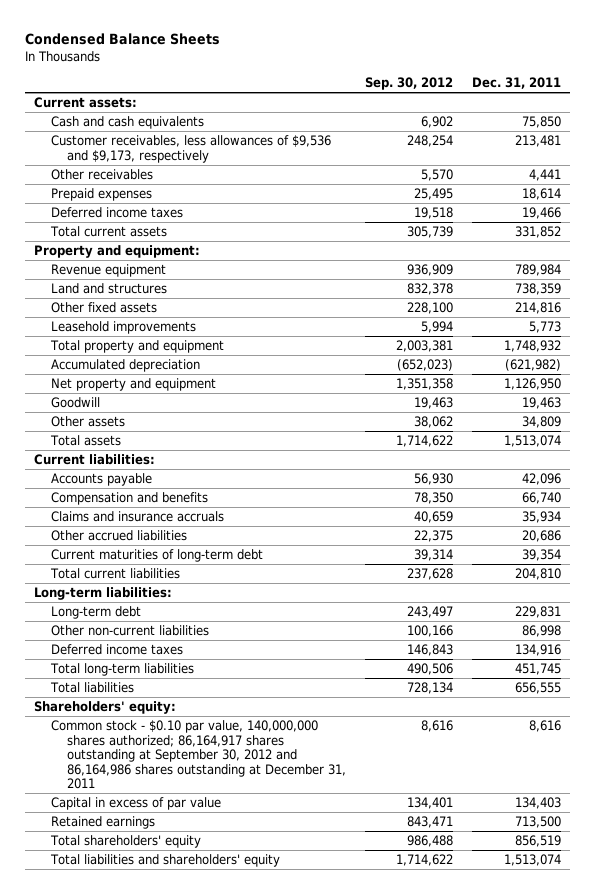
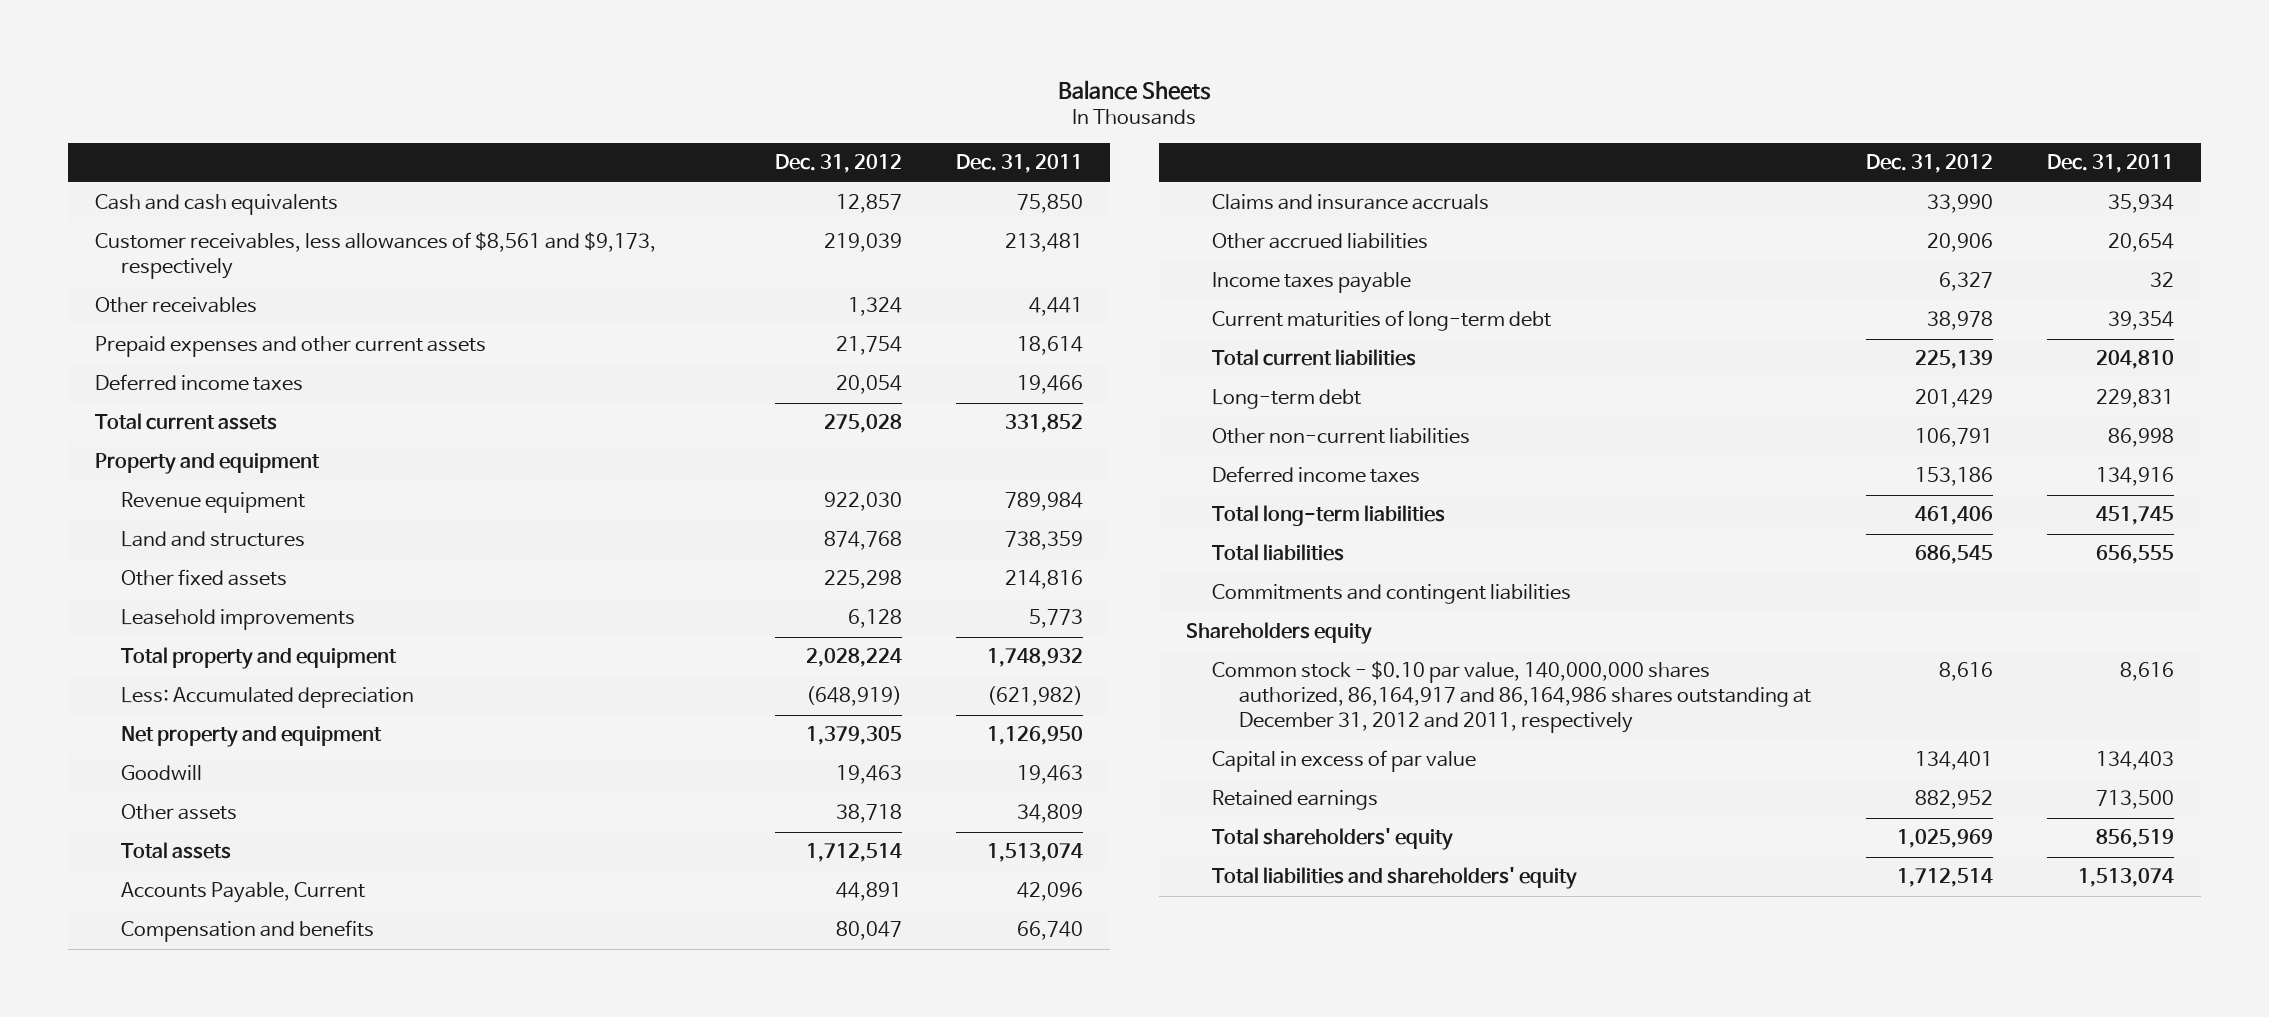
[24,33,220,46] Condensed Balance Sheets -> [1058,79,1212,100] Balance Sheets
[364,77,453,91] Sep. 30, 2012 -> none
none -> [774,154,902,174] Dec. 31, 2012
[34,97,138,109] Current assets: -> none
[50,135,331,163] Customer receivables, less allowances of $9,536 and $9,173, respectively -> [94,232,656,280] Customer receivables, less allowances of $8,561 and $9,173, respectively
[50,188,152,202] Prepaid expenses -> [94,336,486,358] Prepaid expenses and other current assets
[34,245,201,259] Property and equipment: -> [94,453,320,475] Property and equipment
[50,359,200,373] Accumulated depreciation -> [121,687,415,709] Less: Accumulated depreciation
[34,454,156,466] Current liabilities: -> none
[50,473,152,487] Accounts payable -> [121,882,366,904] Accounts Payable, Current
[521,530,561,543] 20,686 -> [2108,233,2175,253] 20,654
none -> [1212,272,1412,294] Income taxes payable
[34,587,173,601] Long-term liabilities: -> none
none -> [1212,584,1572,605] Commitments and contingent liabilities
[34,701,177,715] Shareholders' equity: -> [1185,622,1372,645] Shareholders equity
[50,720,346,789] Common stock - $0.10 par value, 140,000,000 shares authorized; 86,164,917 shares outstanding at September 30, 2012 and 86,164,986 shares outstanding at December 31, 2011 -> [1212,661,1812,734] Common stock - $0.10 par value, 140,000,000 shares authorized, 86,164,917 and 86,164,986 shares outstanding at December 31, 2012 and 2011, respectively

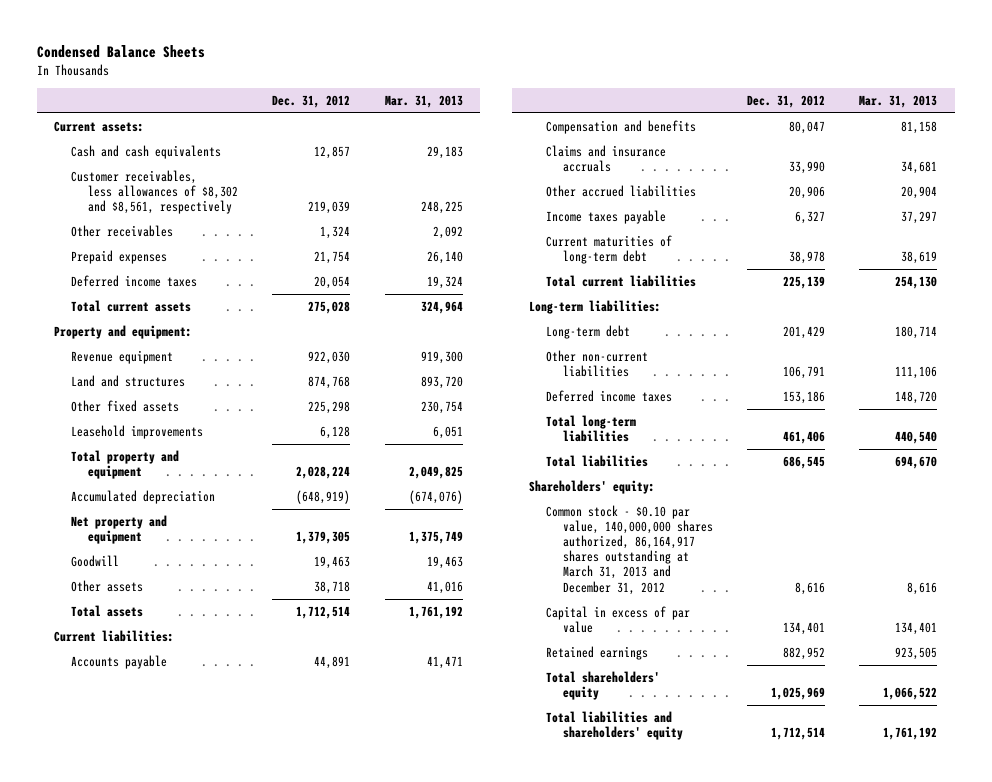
[1058,79,1212,100] Balance Sheets -> [37,45,206,59] Condensed Balance Sheets
[956,154,1084,174] Dec. 31, 2011 -> none
none -> [384,94,463,108] Mar. 31, 2013
none -> [54,121,145,133] Current assets:
[94,232,656,280] Customer receivables, less allowances of $8,561 and $9,173, respectively -> [71,170,239,215] Customer receivables, less allowances of $8,302 and $8,561, respectively
[94,336,486,358] Prepaid expenses and other current assets -> [71,250,168,265] Prepaid expenses
[94,453,320,475] Property and equipment -> [54,325,193,340] Property and equipment:
[121,687,415,709] Less: Accumulated depreciation -> [71,490,216,505] Accumulated depreciation
none -> [54,630,175,643] Current liabilities:
[121,882,366,904] Accounts Payable, Current -> [71,655,168,670] Accounts payable
none -> [529,300,662,315] Long-term liabilities:
[1212,584,1572,605] Commitments and contingent liabilities -> none
[1185,622,1372,645] Shareholders equity -> [529,480,656,495] Shareholders' equity:
[1212,661,1812,734] Common stock - $0.10 par value, 140,000,000 shares authorized, 86,164,917 and 86,164,986 shares outstanding at December 31, 2012 and 2011, respectively -> [546,505,713,595] Common stock - $0.10 par value, 140,000,000 shares authorized, 86,164,917 shares outstanding at March 31, 2013 and December 31, 2012

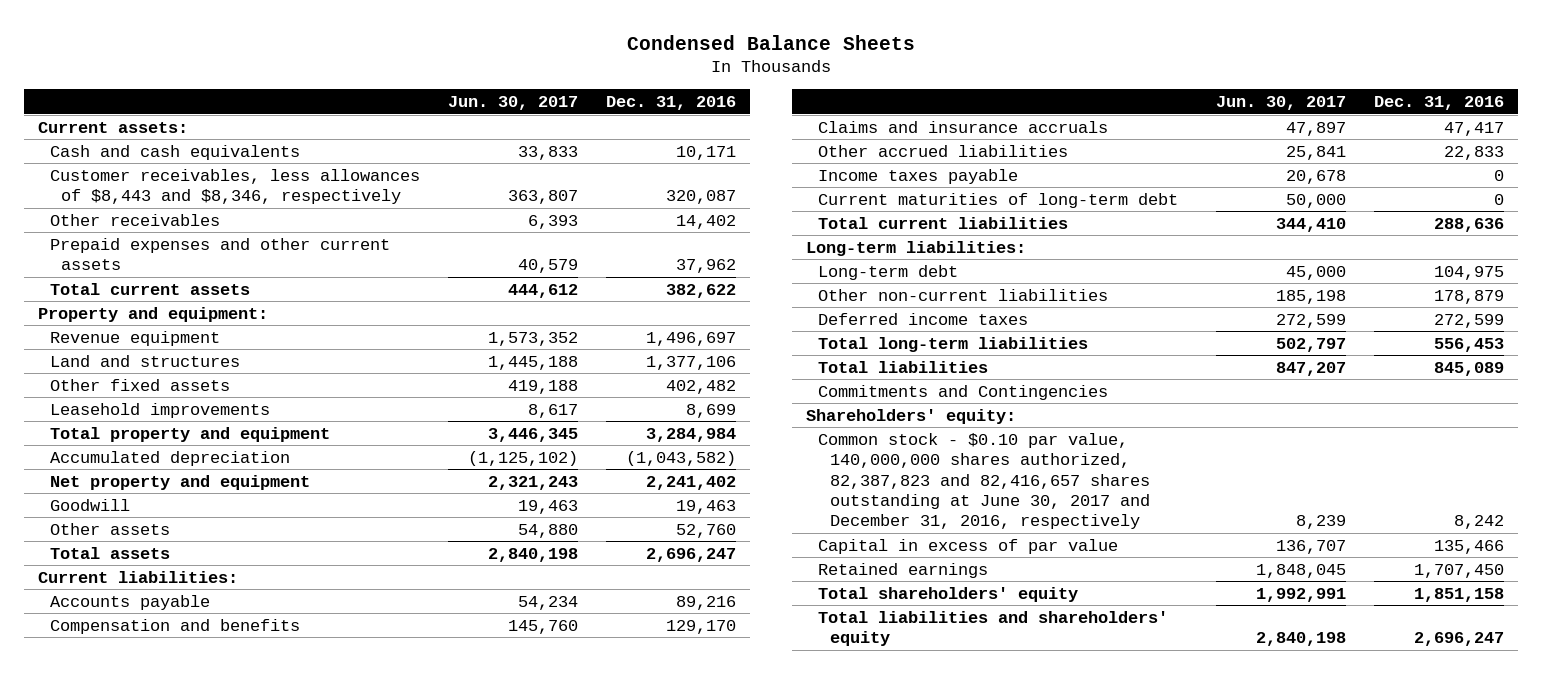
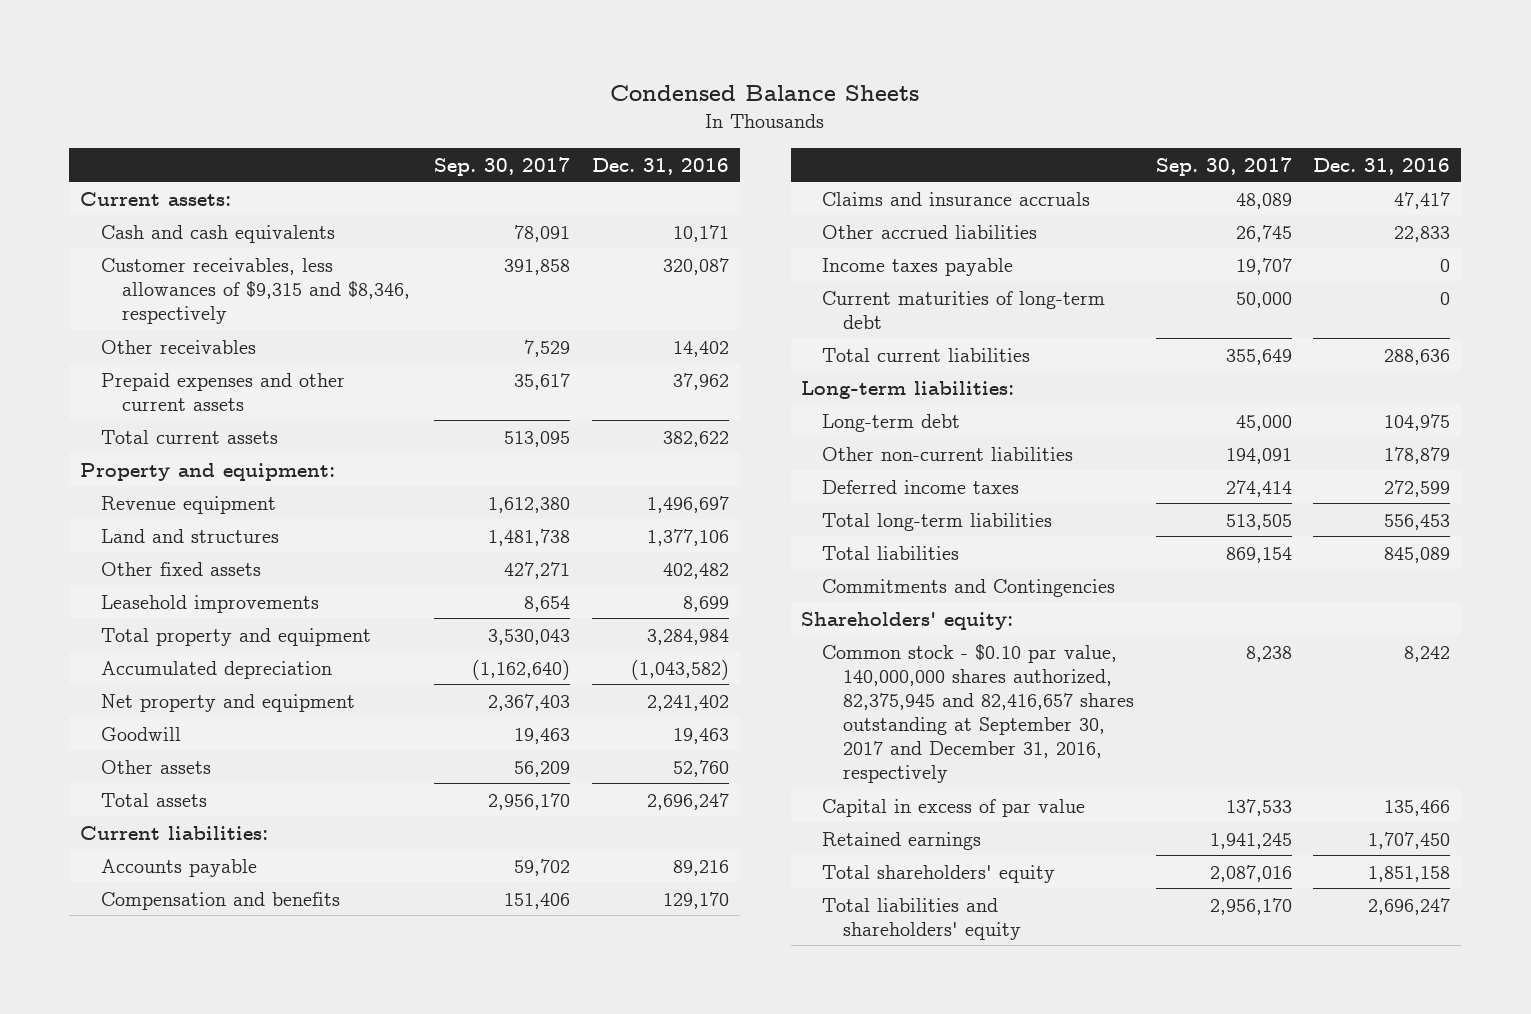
[447,95,578,110] Jun. 30, 2017 -> none
none -> [434,156,571,176] Sep. 30, 2017
[49,168,420,205] Customer receivables, less allowances of $8,443 and $8,346, respectively -> [100,257,410,324] Customer receivables, less allowances of $9,315 and $8,346, respectively
[817,432,1150,530] Common stock - $0.10 par value, 140,000,000 shares authorized, 82,387,823 and 82,416,657 shares outstanding at June 30, 2017 and December 31, 2016, respectively -> [822,643,1134,784] Common stock - $0.10 par value, 140,000,000 shares authorized, 82,375,945 and 82,416,657 shares outstanding at September 30, 2017 and December 31, 2016, respectively

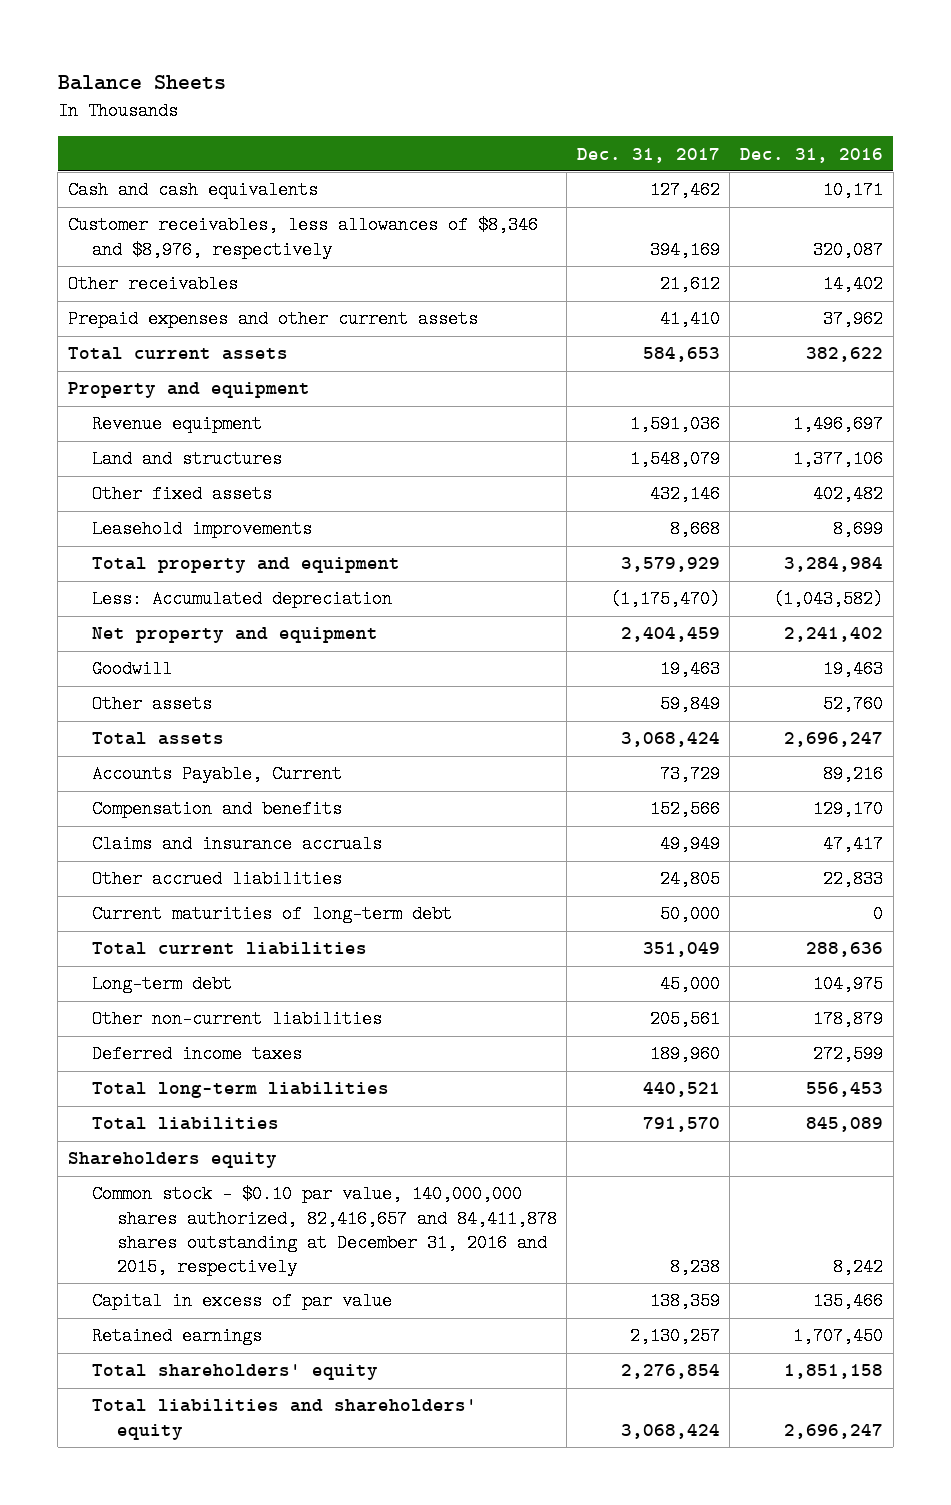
[610,84,920,101] Condensed Balance Sheets -> [57,75,226,91] Balance Sheets
[434,156,571,176] Sep. 30, 2017 -> none
none -> [576,147,720,163] Dec. 31, 2017
[80,191,232,206] Current assets: -> none
[100,257,410,324] Customer receivables, less allowances of $9,315 and $8,346, respectively -> [68,216,539,259] Customer receivables, less allowances of $8,346 and $8,976, respectively
[80,462,336,481] Property and equipment: -> [68,382,311,399] Property and equipment
[100,660,332,679] Accumulated depreciation -> [92,590,393,609] Less: Accumulated depreciation
[80,825,269,840] Current liabilities: -> none
[100,858,257,877] Accounts payable -> [92,765,343,784] Accounts Payable, Current
[822,257,1014,276] Income taxes payable -> none
[801,380,1015,399] Long-term liabilities: -> none
[822,578,1116,597] Commitments and Contingencies -> none
[801,611,1014,630] Shareholders' equity: -> [68,1152,278,1169] Shareholders equity
[822,643,1134,784] Common stock - $0.10 par value, 140,000,000 shares authorized, 82,375,945 and 82,416,657 shares outstanding at September 30, 2017 and December 31, 2016, respectively -> [92,1185,557,1277] Common stock - $0.10 par value, 140,000,000 shares authorized, 82,416,657 and 84,411,878 shares outstanding at December 31, 2016 and 2015, respectively

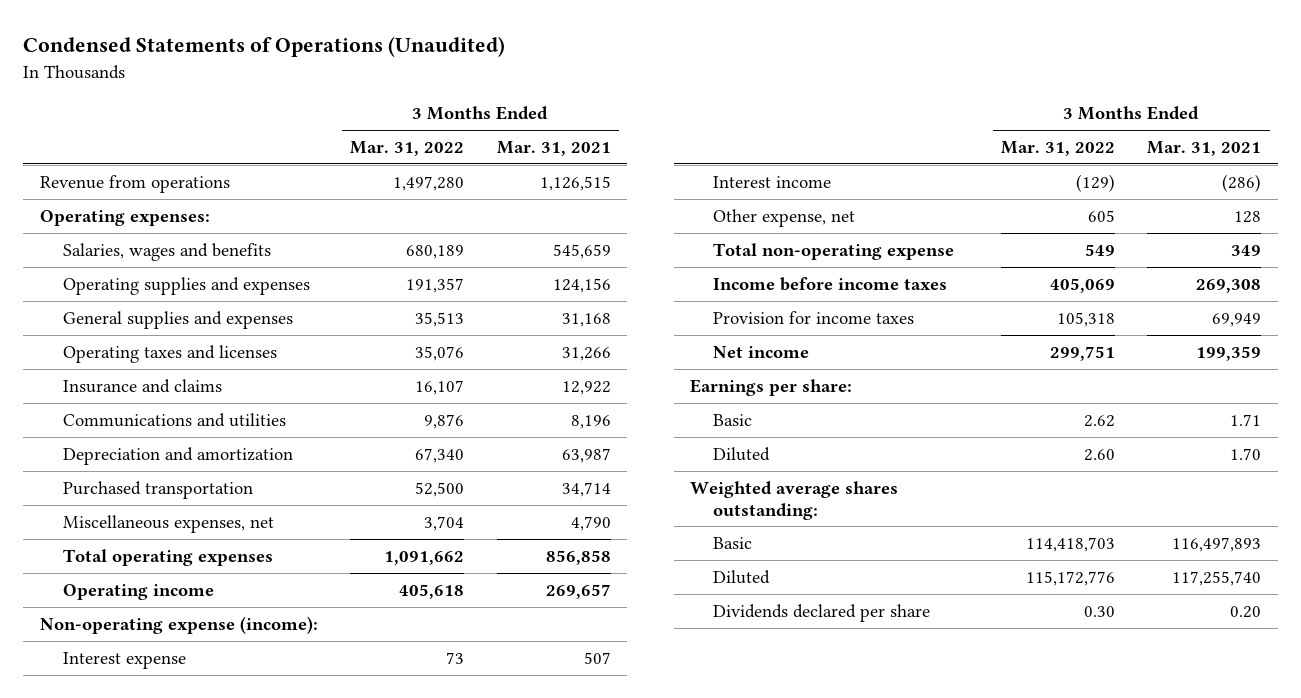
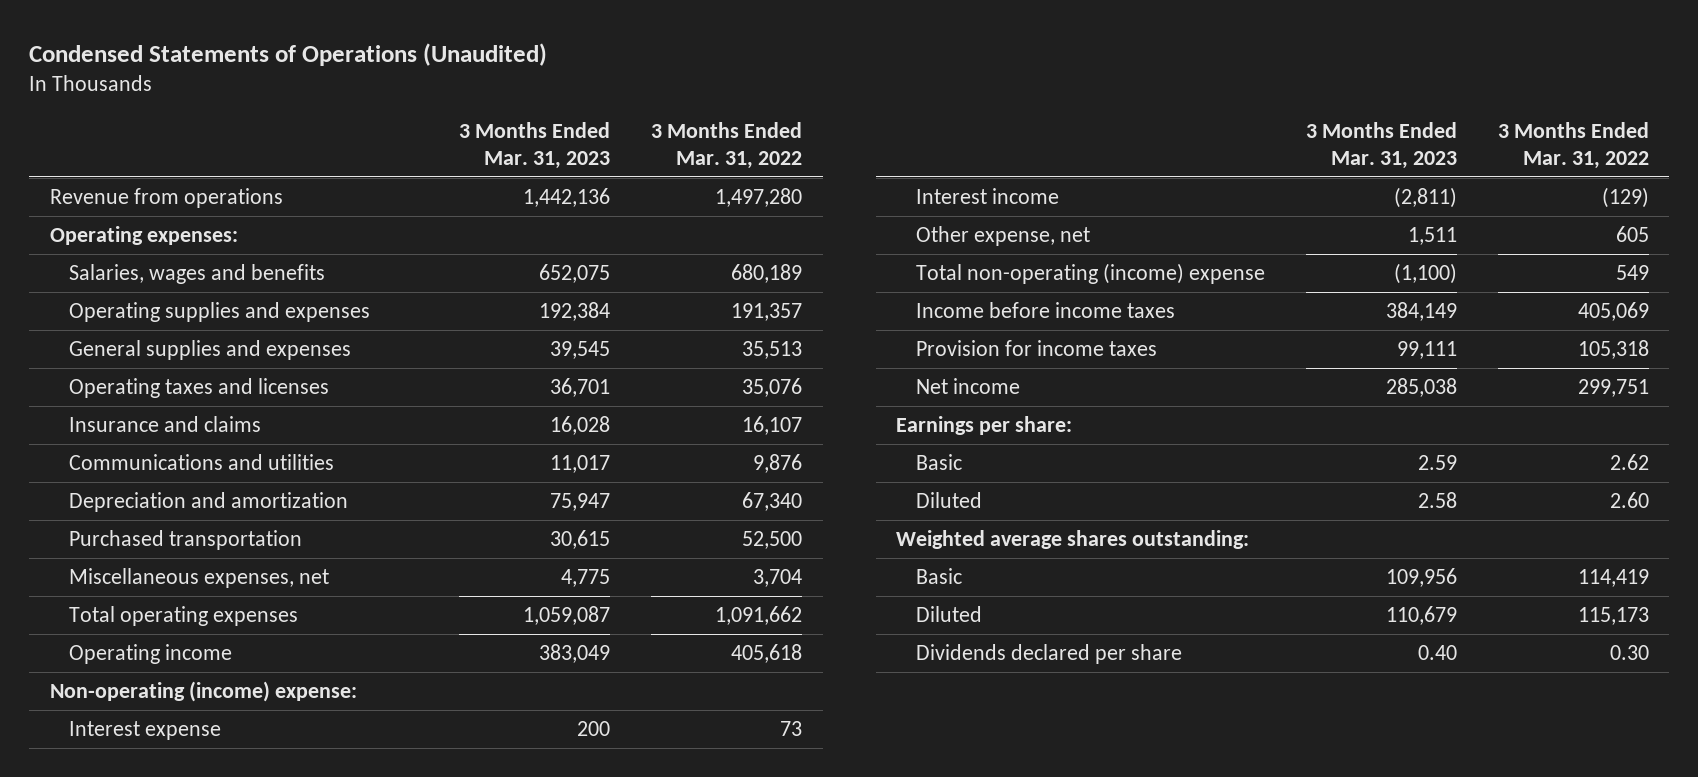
[496,141,611,157] Mar. 31, 2021 -> none
none -> [458,122,610,169] 3 Months Ended Mar. 31, 2023
[39,615,318,634] Non-operating expense (income): -> [49,680,357,702] Non-operating (income) expense:
[713,242,955,260] Total non-operating expense -> [915,262,1265,284] Total non-operating (income) expense
[1025,536,1115,552] 114,418,703 -> [1577,568,1649,587] 114,419
[1025,570,1115,586] 115,172,776 -> [1577,606,1649,625] 115,173

